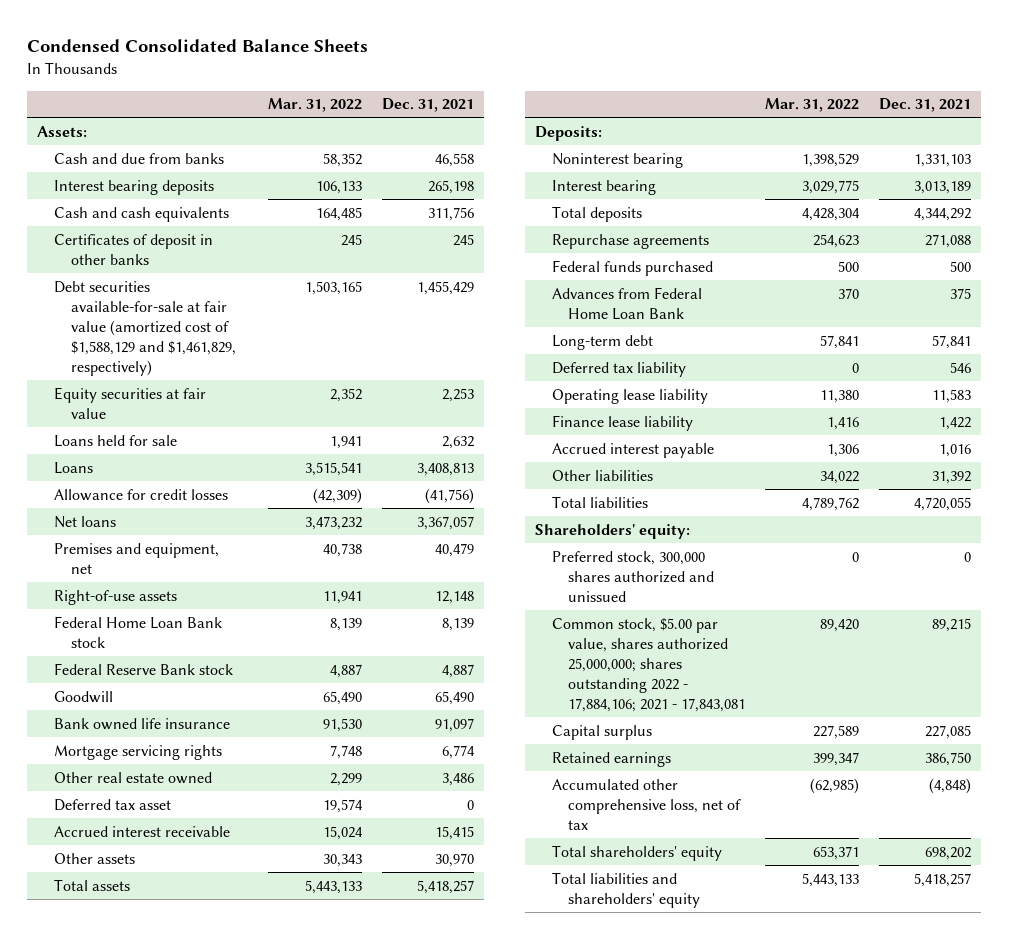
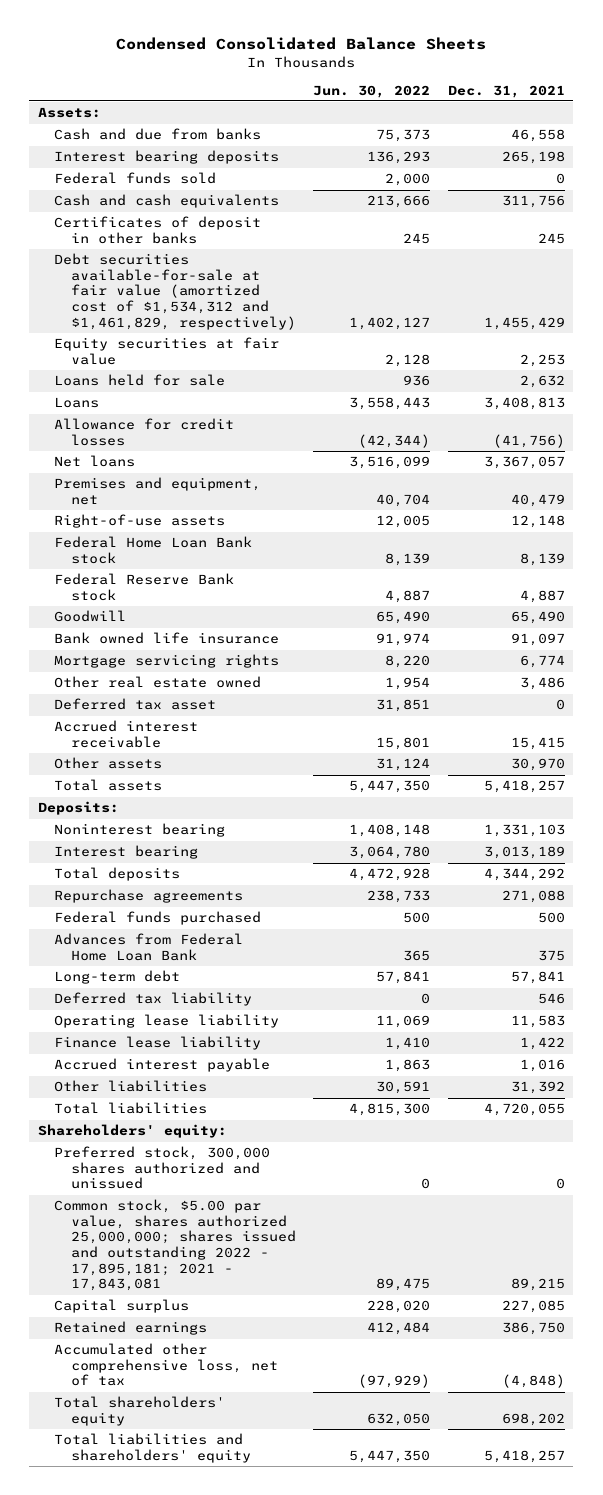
[267,98,362,113] Mar. 31, 2022 -> none
none -> [313,84,431,98] Jun. 30, 2022
none -> [54,172,217,185] Federal funds sold
[54,280,236,377] Debt securities available-for-sale at fair value (amortized cost of $1,588,129 and $1,461,829, respectively) -> [54,253,296,330] Debt securities available-for-sale at fair value (amortized cost of $1,534,312 and $1,461,829, respectively)
[551,617,746,713] Common stock, $5.00 par value, shares authorized 25,000,000; shares outstanding 2022 - 17,884,106; 2021 - 17,843,081 -> [54,1199,296,1292] Common stock, $5.00 par value, shares authorized 25,000,000; shares issued and outstanding 2022 - 17,895,181; 2021 - 17,843,081

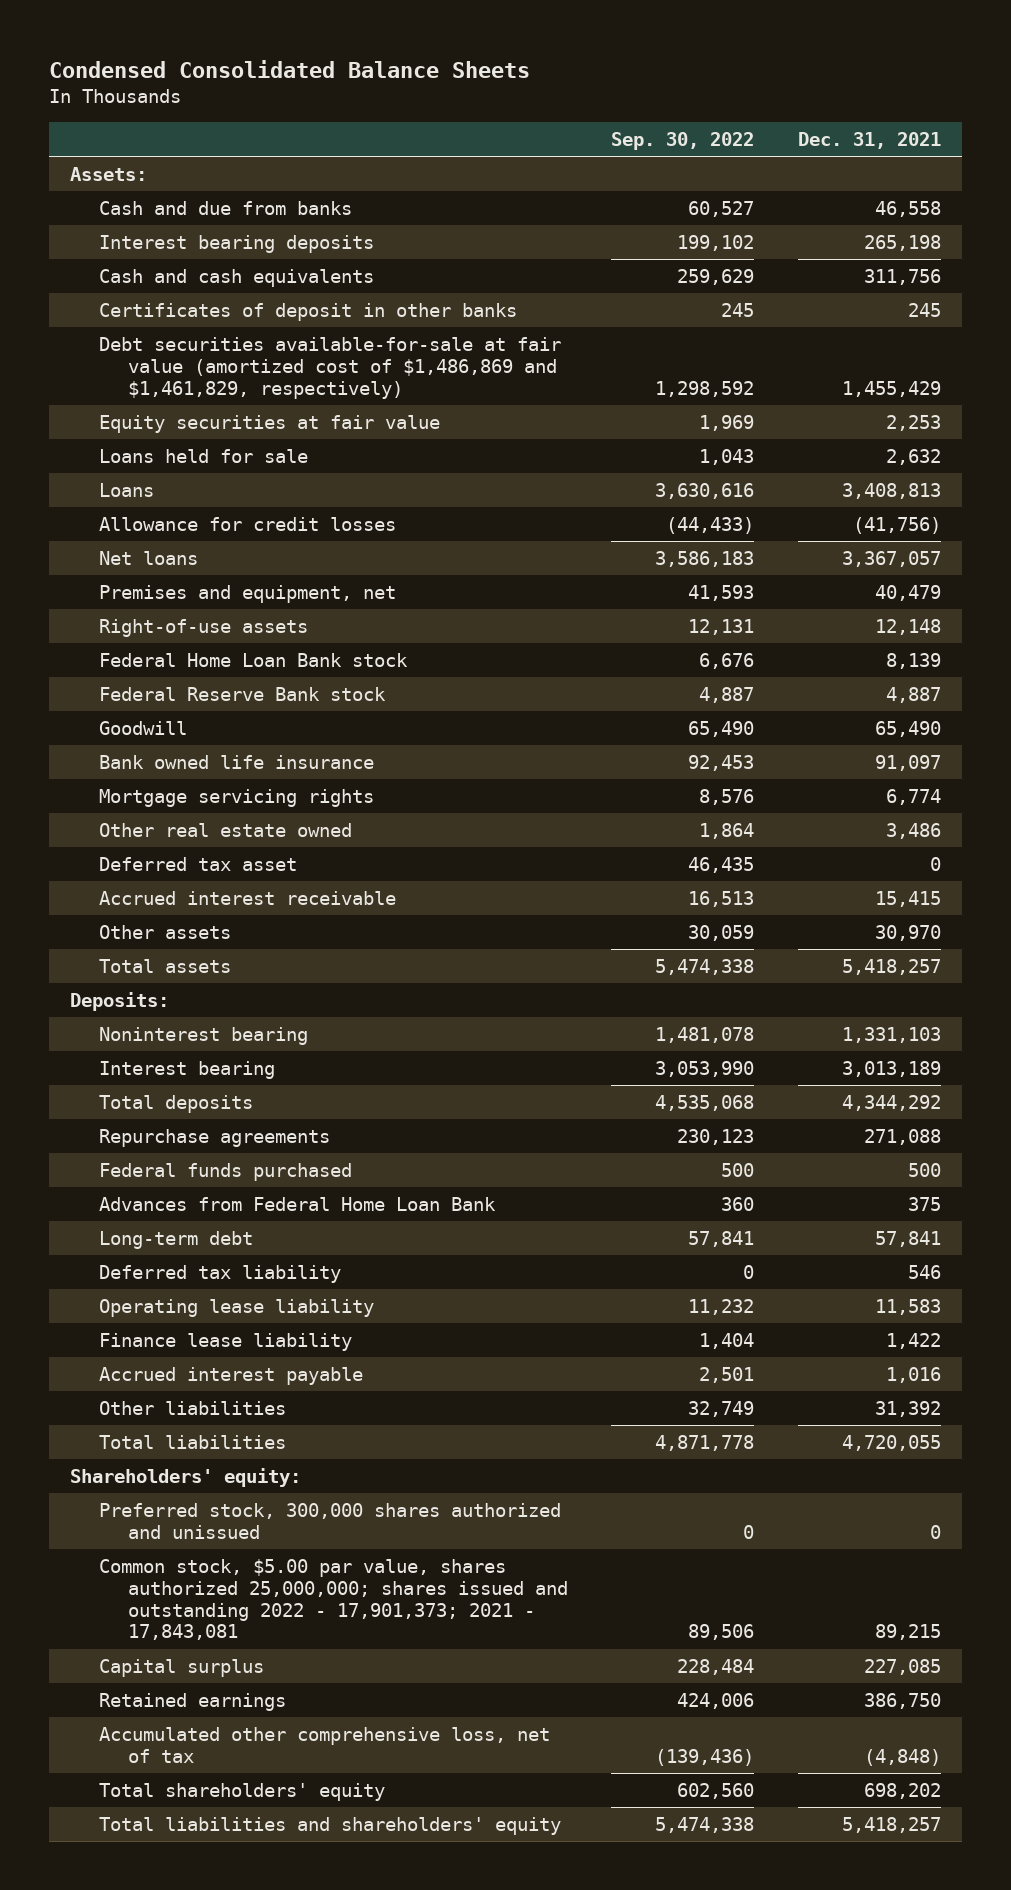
[313,84,431,98] Jun. 30, 2022 -> none
none -> [611,131,755,150] Sep. 30, 2022
[54,172,217,185] Federal funds sold -> none
[54,253,296,330] Debt securities available-for-sale at fair value (amortized cost of $1,534,312 and $1,461,829, respectively) -> [99,336,562,399] Debt securities available-for-sale at fair value (amortized cost of $1,486,869 and $1,461,829, respectively)
[54,1199,296,1292] Common stock, $5.00 par value, shares authorized 25,000,000; shares issued and outstanding 2022 - 17,895,181; 2021 - 17,843,081 -> [99,1558,569,1641] Common stock, $5.00 par value, shares authorized 25,000,000; shares issued and outstanding 2022 - 17,901,373; 2021 - 17,843,081

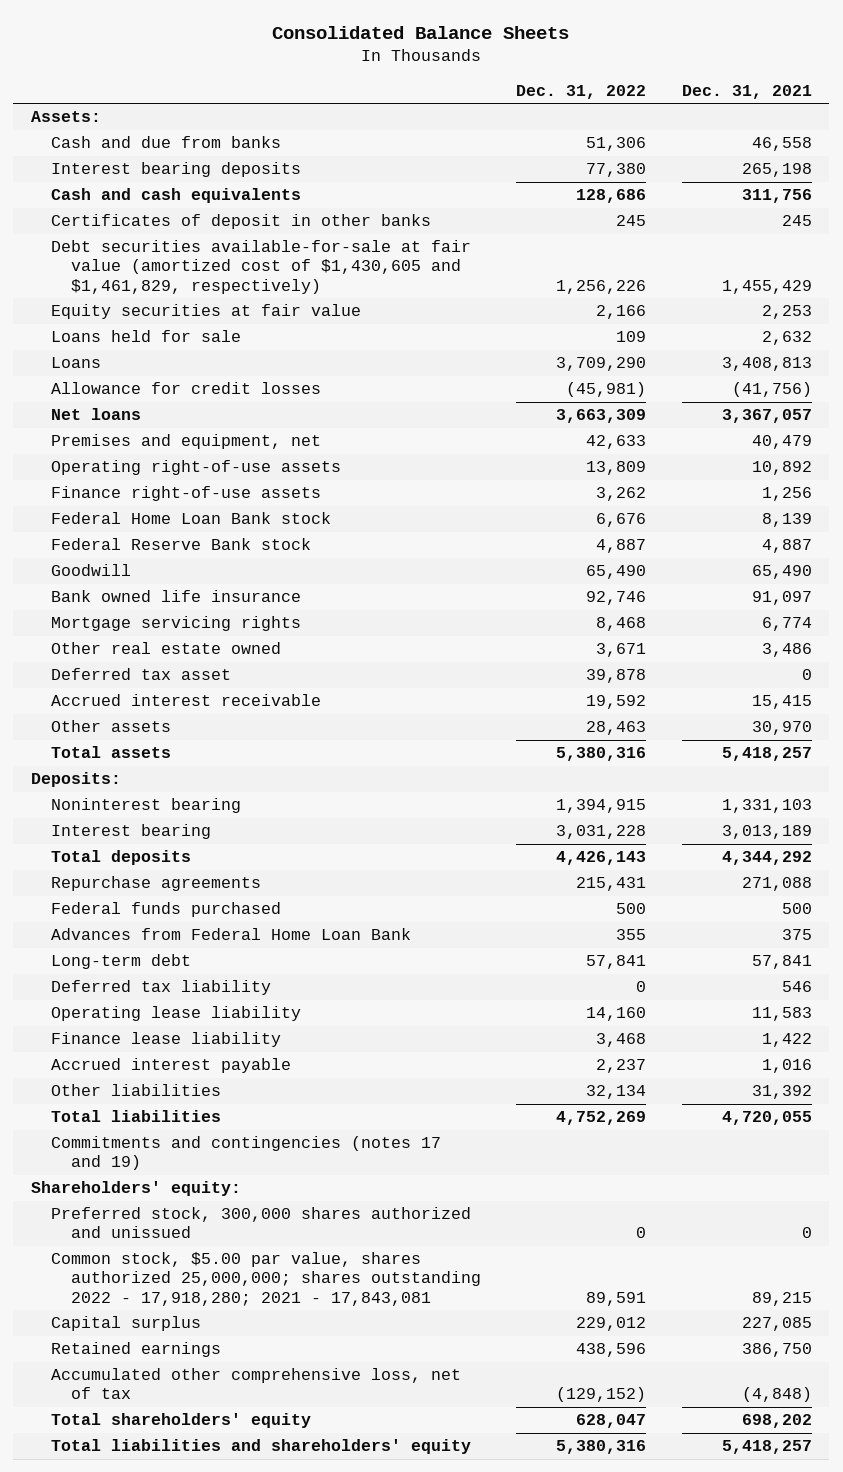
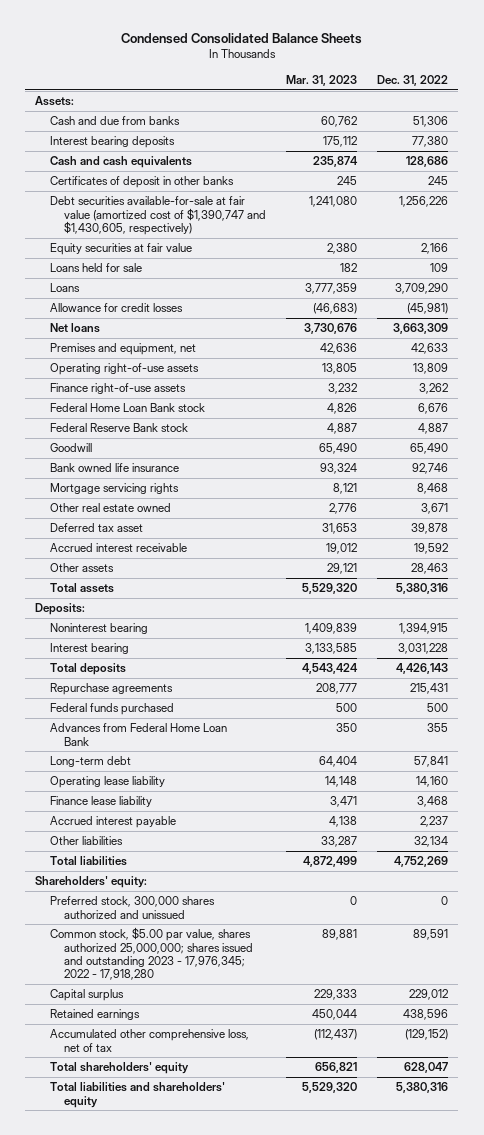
[272,25,570,39] Consolidated Balance Sheets -> [120,33,362,45] Condensed Consolidated Balance Sheets
[681,84,812,99] Dec. 31, 2021 -> none
none -> [286,74,358,86] Mar. 31, 2023
[50,240,471,294] Debt securities available-for-sale at fair value (amortized cost of $1,430,605 and $1,461,829, respectively) -> [49,196,267,235] Debt securities available-for-sale at fair value (amortized cost of $1,390,747 and $1,430,605, respectively)
[50,980,271,996] Deferred tax liability -> none
[50,1136,441,1171] Commitments and contingencies (notes 17 and 19) -> none
[50,1252,481,1306] Common stock, $5.00 par value, shares authorized 25,000,000; shares outstanding 2022 - 17,918,280; 2021 - 17,843,081 -> [49,927,254,981] Common stock, $5.00 par value, shares authorized 25,000,000; shares issued and outstanding 2023 - 17,976,345; 2022 - 17,918,280

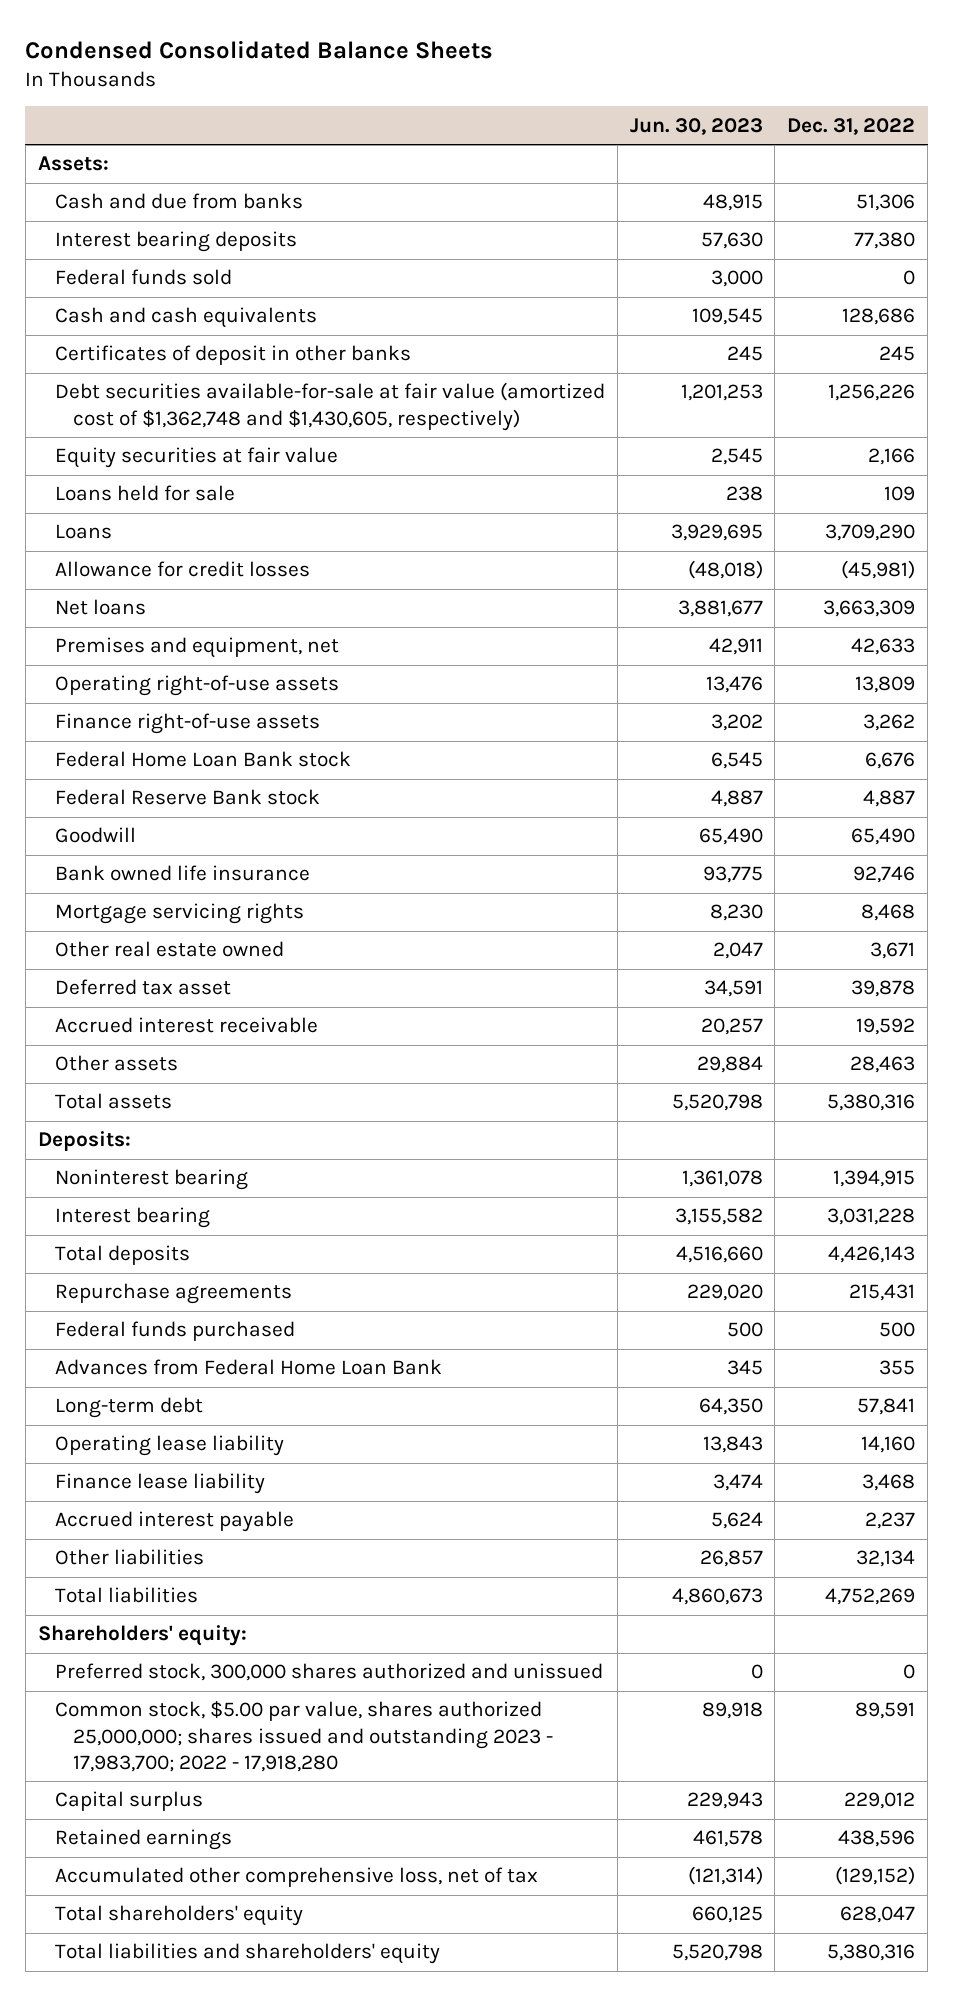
[286,74,358,86] Mar. 31, 2023 -> none
none -> [629,117,763,135] Jun. 30, 2023
none -> [55,269,233,286] Federal funds sold
[49,196,267,235] Debt securities available-for-sale at fair value (amortized cost of $1,390,747 and $1,430,605, respectively) -> [55,382,606,431] Debt securities available-for-sale at fair value (amortized cost of $1,362,748 and $1,430,605, respectively)
[49,927,254,981] Common stock, $5.00 par value, shares authorized 25,000,000; shares issued and outstanding 2023 - 17,976,345; 2022 - 17,918,280 -> [55,1701,553,1773] Common stock, $5.00 par value, shares authorized 25,000,000; shares issued and outstanding 2023 - 17,983,700; 2022 - 17,918,280

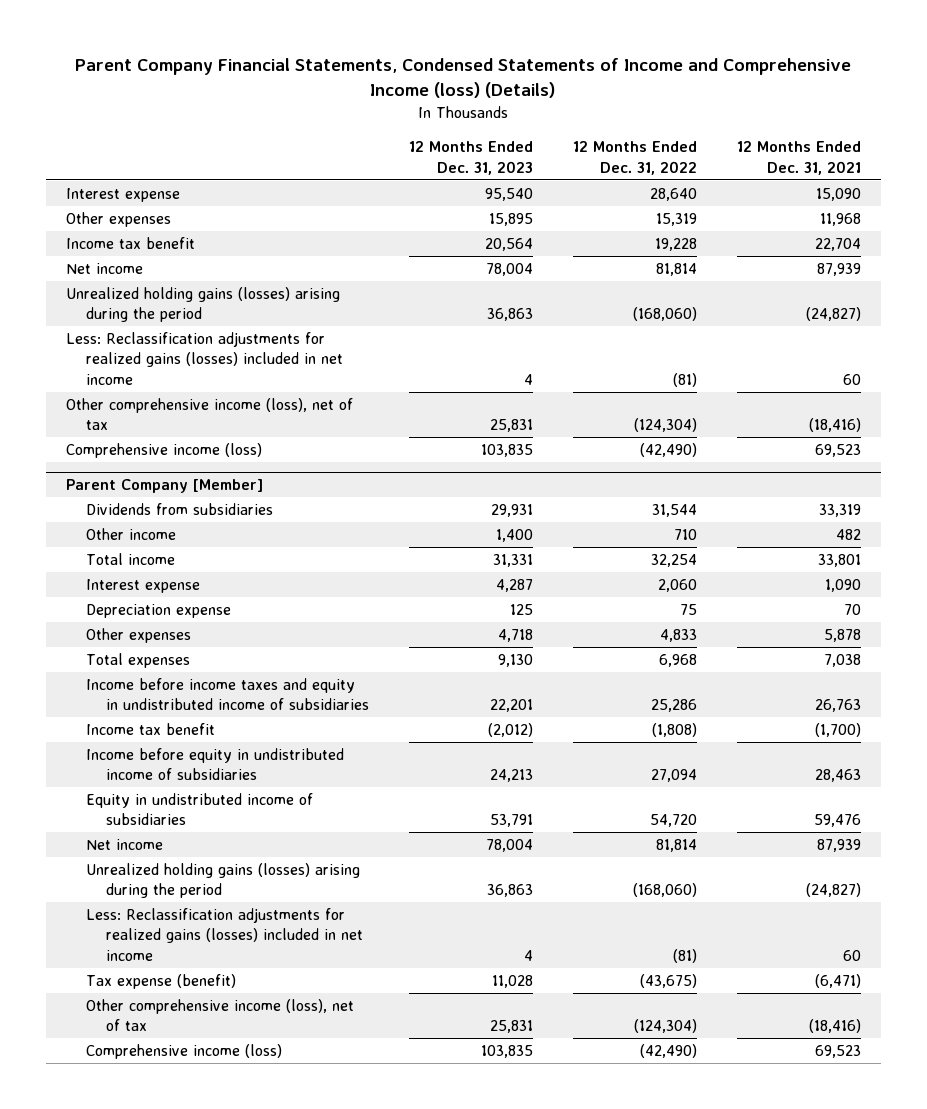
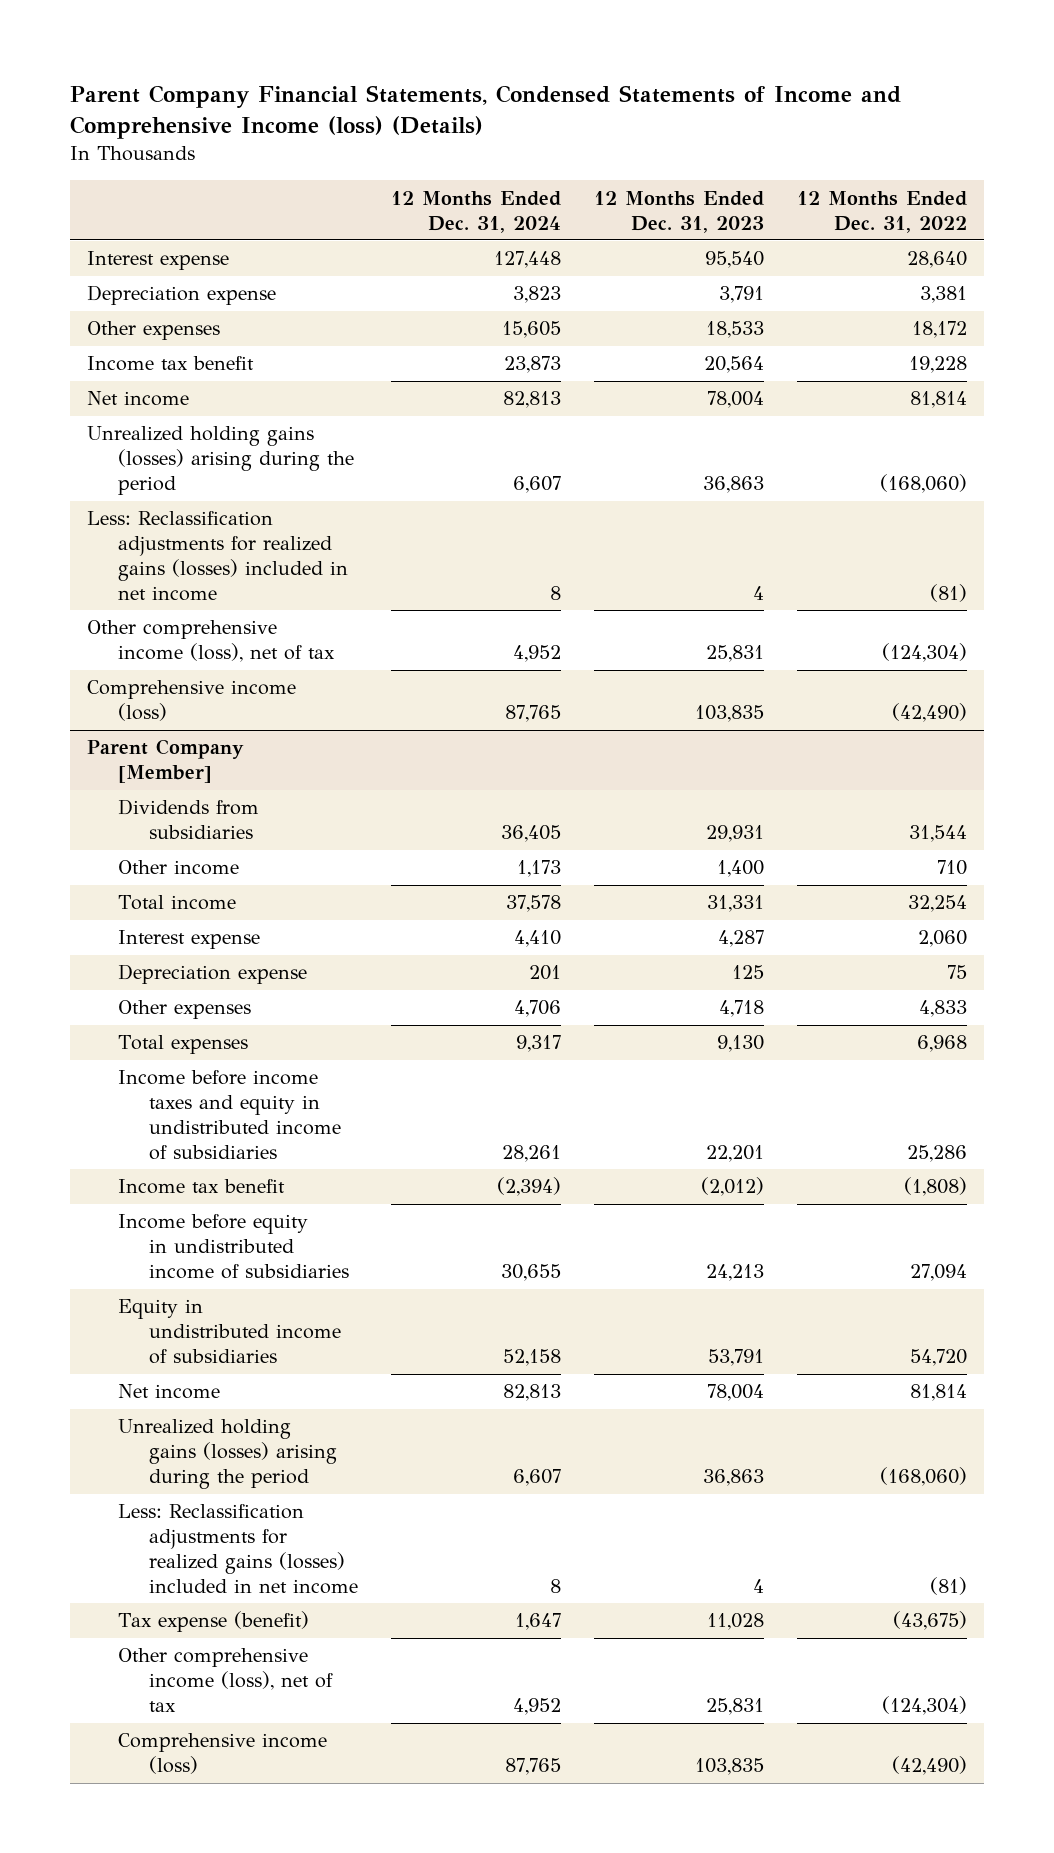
[736,141,861,175] 12 Months Ended Dec. 31, 2021 -> none
none -> [391,190,562,233] 12 Months Ended Dec. 31, 2024
none -> [86,285,276,306] Depreciation expense
[488,212,533,226] 15,895 -> [706,321,765,339] 18,533
[655,212,697,226] 15,319 -> [912,321,968,339] 18,172

